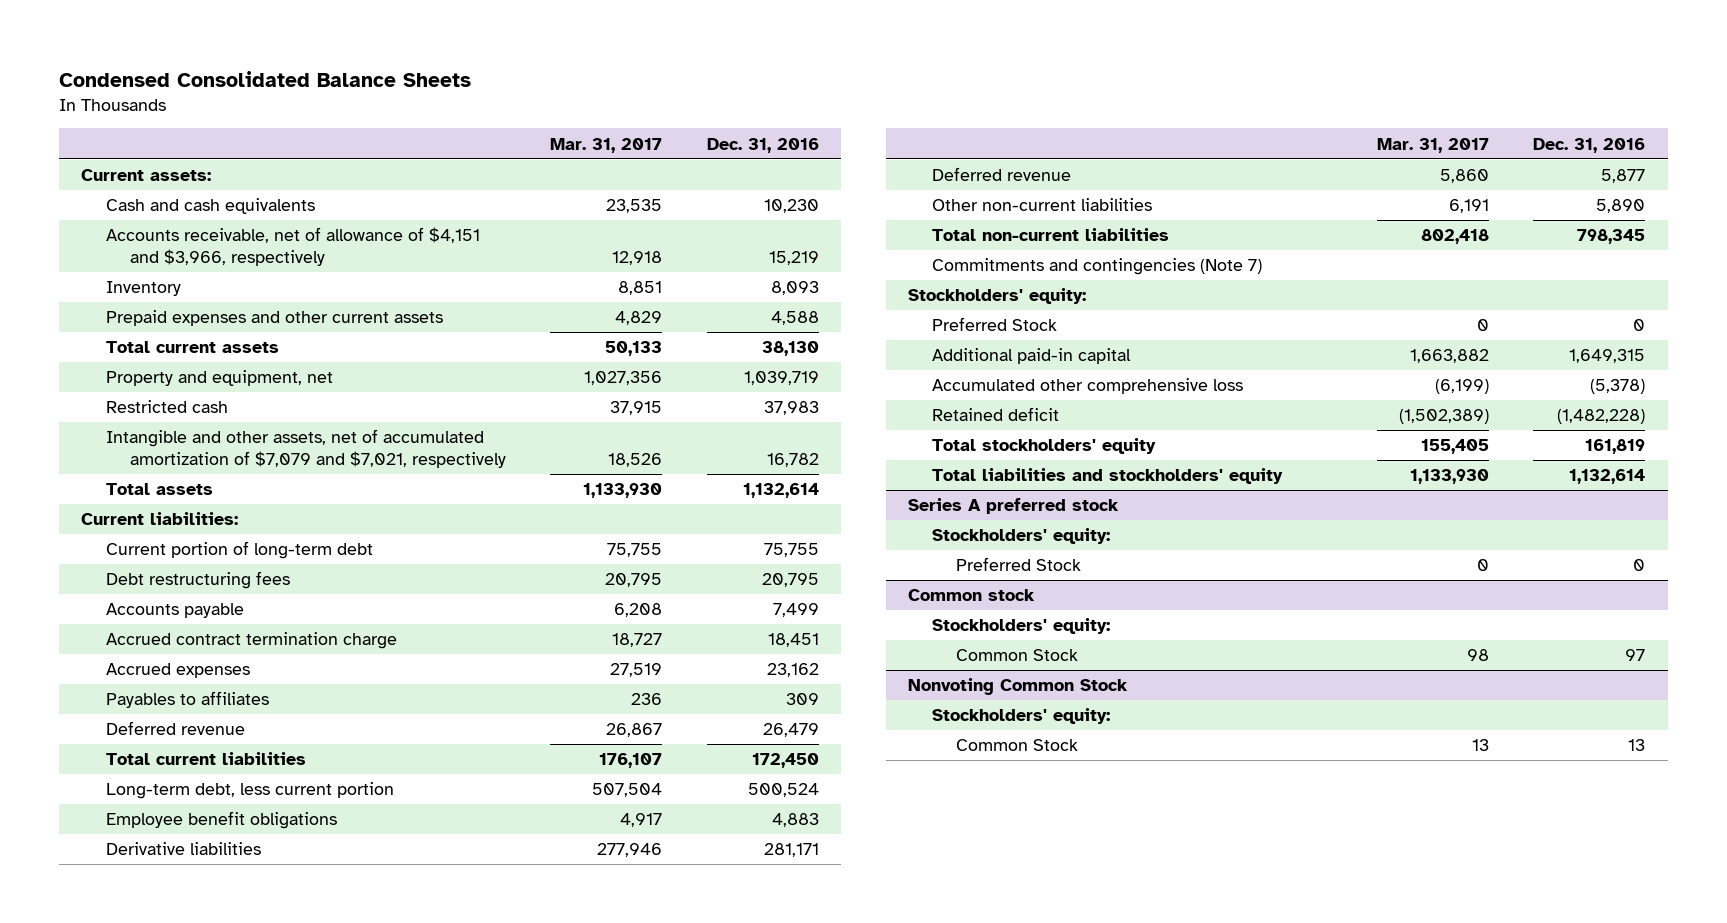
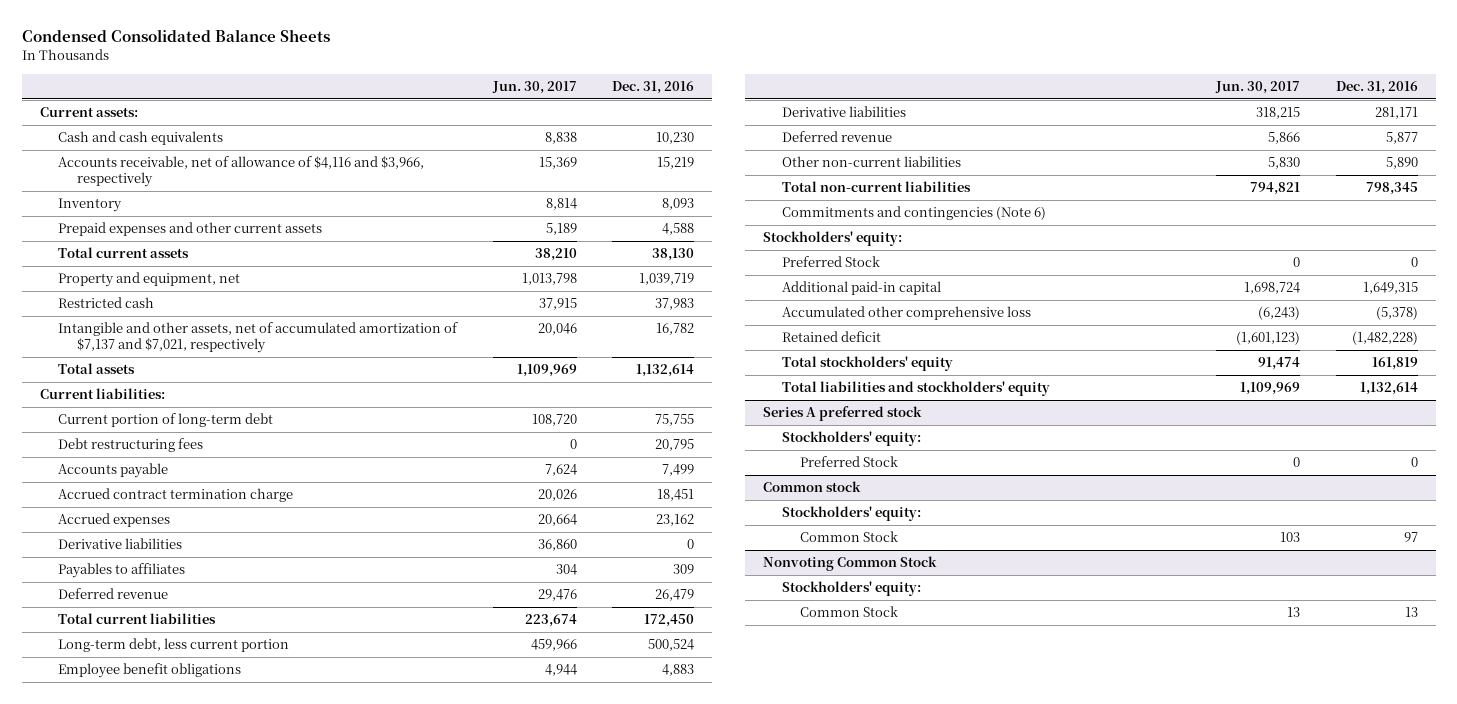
[550,137,663,153] Mar. 31, 2017 -> none
none -> [491,80,577,94] Jun. 30, 2017
[105,227,480,266] Accounts receivable, net of allowance of $4,151 and $3,966, respectively -> [58,156,425,188] Accounts receivable, net of allowance of $4,116 and $3,966, respectively
[105,429,506,468] Intangible and other assets, net of accumulated amortization of $7,079 and $7,021, respectively -> [58,322,459,354] Intangible and other assets, net of accumulated amortization of $7,137 and $7,021, respectively
none -> [58,538,183,550] Derivative liabilities
[931,258,1262,276] Commitments and contingencies (Note 7) -> [781,206,1046,221] Commitments and contingencies (Note 6)

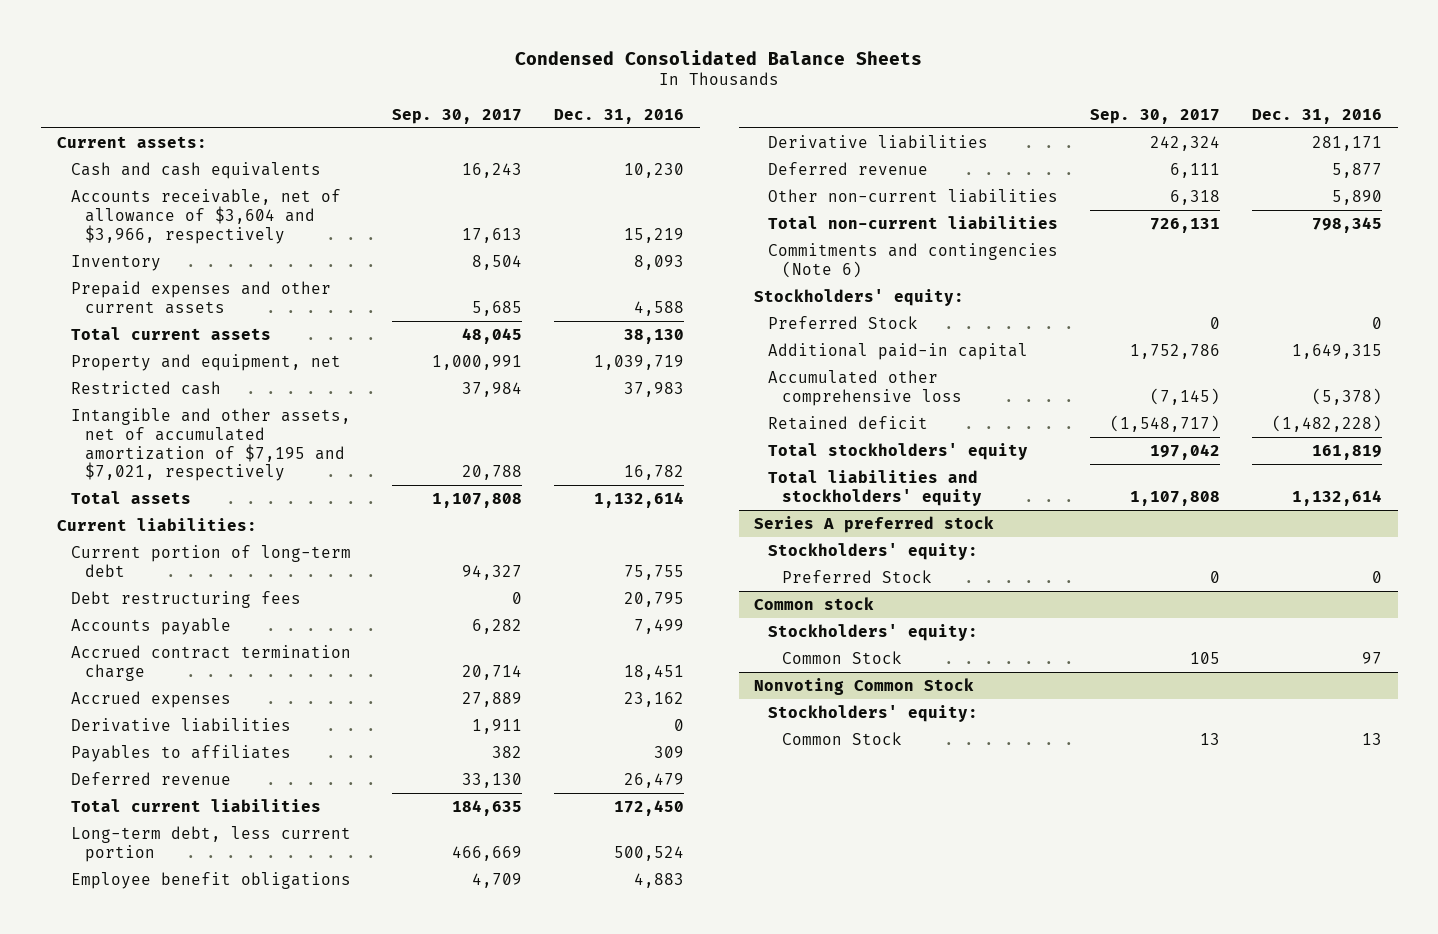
[491,80,577,94] Jun. 30, 2017 -> none
none -> [392,108,523,124] Sep. 30, 2017
[58,156,425,188] Accounts receivable, net of allowance of $4,116 and $3,966, respectively -> [70,188,341,244] Accounts receivable, net of allowance of $3,604 and $3,966, respectively
[58,322,459,354] Intangible and other assets, net of accumulated amortization of $7,137 and $7,021, respectively -> [70,407,351,482] Intangible and other assets, net of accumulated amortization of $7,195 and $7,021, respectively

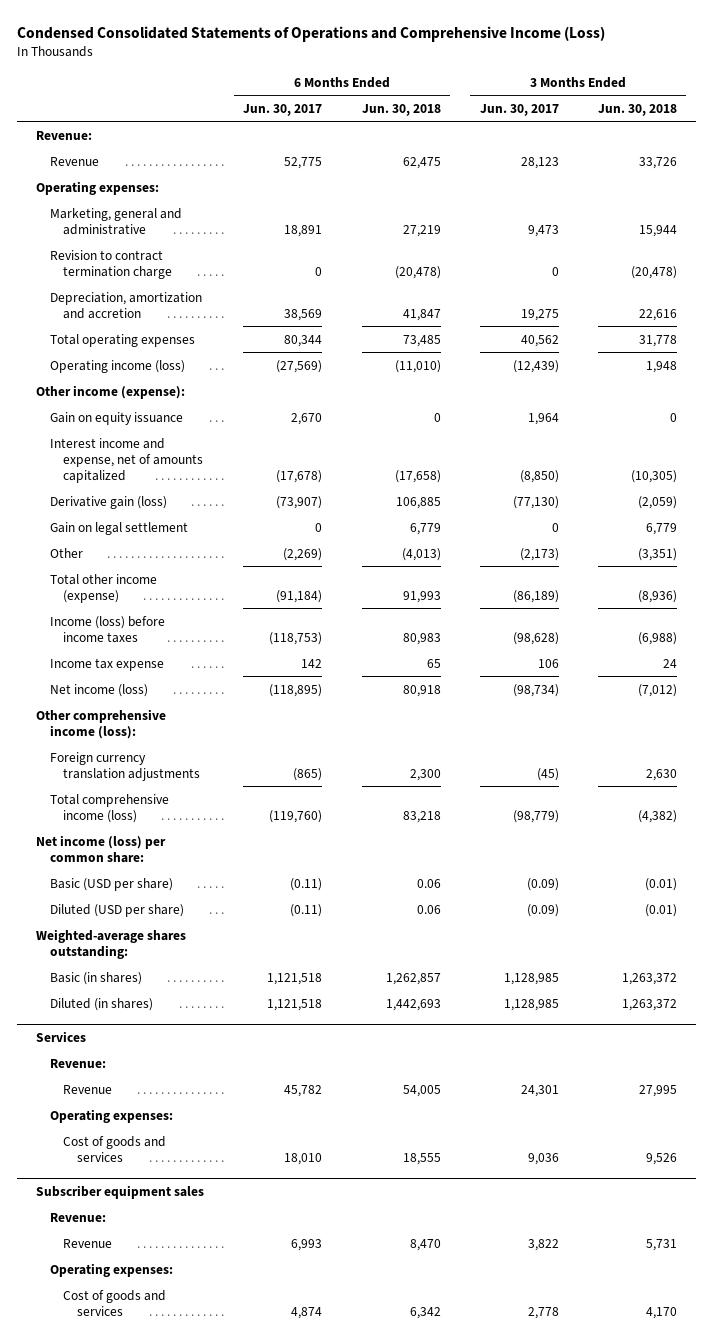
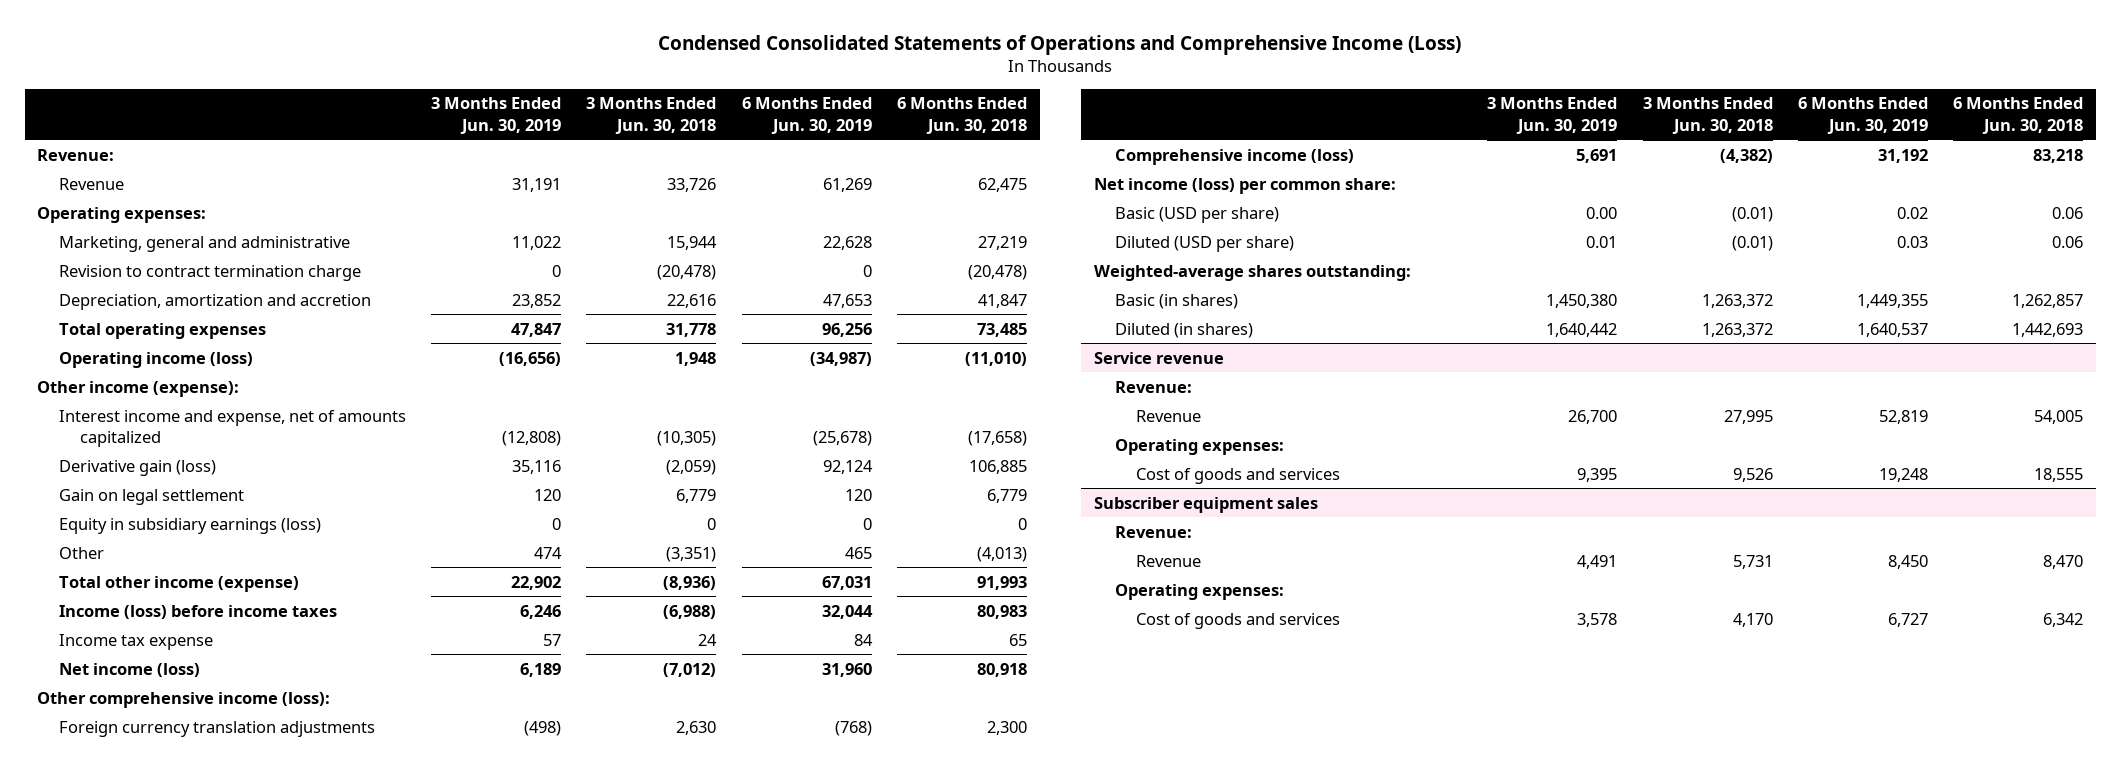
[243,103,323,116] Jun. 30, 2017 -> none
[479,103,559,116] Jun. 30, 2017 -> none
none -> [431,97,562,134] 3 Months Ended Jun. 30, 2019
none -> [741,97,872,134] 6 Months Ended Jun. 30, 2019
[49,411,183,425] Gain on equity issuance -> none
none -> [58,517,321,534] Equity in subsidiary earnings (loss)
[49,793,169,823] Total comprehensive income (loss) -> [1114,148,1354,165] Comprehensive income (loss)
[36,1030,87,1042] Services -> [1093,351,1224,364] Service revenue

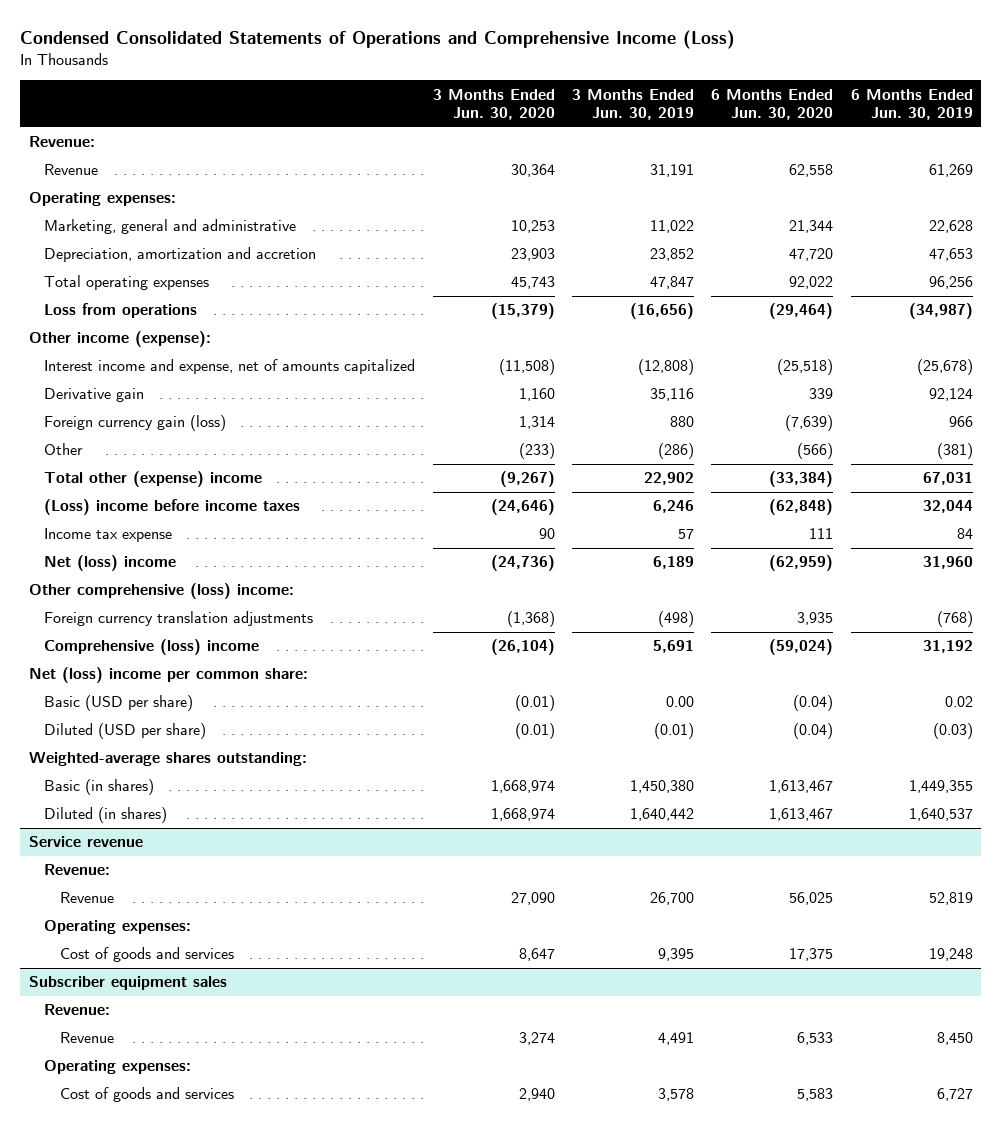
[586,97,717,134] 3 Months Ended Jun. 30, 2018 -> none
[897,97,1028,134] 6 Months Ended Jun. 30, 2018 -> none
none -> [432,88,555,121] 3 Months Ended Jun. 30, 2020
none -> [711,88,834,121] 6 Months Ended Jun. 30, 2020
[58,264,361,281] Revision to contract termination charge -> none
[58,351,253,368] Operating income (loss) -> [44,303,198,319] Loss from operations
[58,488,244,505] Gain on legal settlement -> none
[58,517,321,534] Equity in subsidiary earnings (loss) -> none
[58,459,216,476] Derivative gain (loss) -> [44,388,145,403] Derivative gain
none -> [44,415,227,432] Foreign currency gain (loss)
[534,546,563,559] 474 -> [657,443,694,460] (286)
[844,546,872,559] 465 -> [936,443,973,460] (381)
[58,575,299,592] Total other income (expense) -> [44,471,263,488] Total other (expense) income
[58,604,337,619] Income (loss) before income taxes -> [44,499,301,516] (Loss) income before income taxes
[58,662,200,677] Net income (loss) -> [44,555,177,572] Net (loss) income
[37,691,331,708] Other comprehensive income (loss): -> [28,583,294,600] Other comprehensive (loss) income:
[1114,148,1354,165] Comprehensive income (loss) -> [44,639,260,656] Comprehensive (loss) income
[1093,177,1396,194] Net income (loss) per common share: -> [28,667,308,684] Net (loss) income per common share:
[1586,235,1618,248] 0.01 -> [653,723,694,740] (0.01)
[1896,235,1928,248] 0.03 -> [932,723,973,740] (0.03)

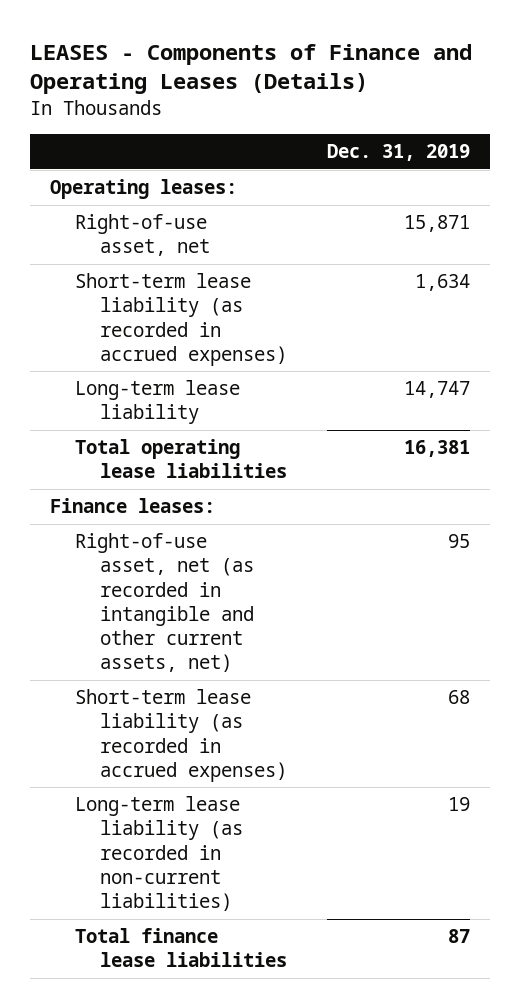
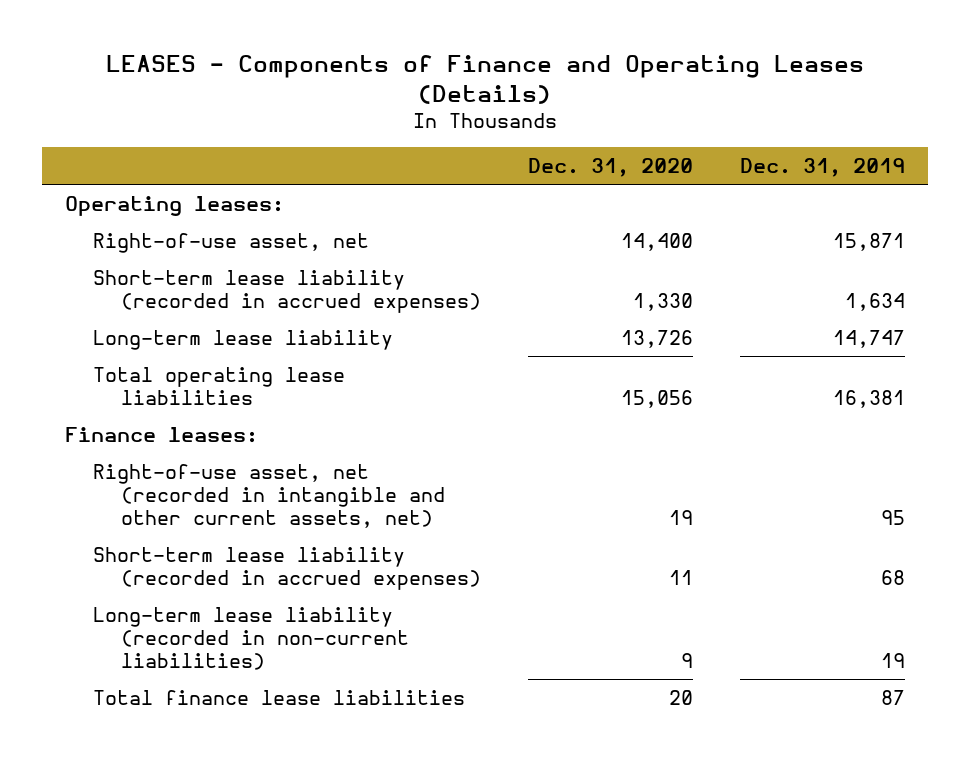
none -> [528,158,694,178] Dec. 31, 2020
[74,273,288,366] Short-term lease liability (as recorded in accrued expenses) -> [93,269,482,313] Short-term lease liability (recorded in accrued expenses)
[74,533,255,673] Right-of-use asset, net (as recorded in intangible and other current assets, net) -> [93,463,446,529] Right-of-use asset, net (recorded in intangible and other current assets, net)
[74,689,288,782] Short-term lease liability (as recorded in accrued expenses) -> [93,546,482,590] Short-term lease liability (recorded in accrued expenses)
[74,796,244,912] Long-term lease liability (as recorded in non-current liabilities) -> [93,606,410,671] Long-term lease liability (recorded in non-current liabilities)

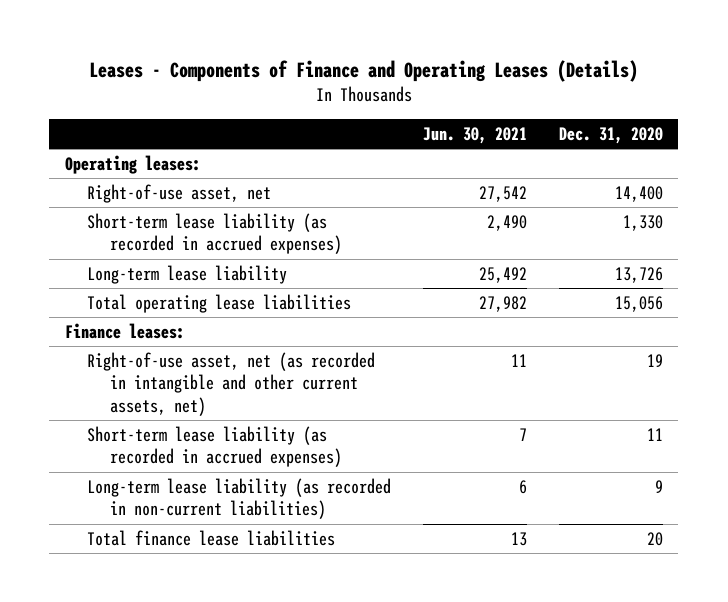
[106,54,865,104] LEASES - Components of Finance and Operating Leases (Details) -> [88,60,638,83] Leases - Components of Finance and Operating Leases (Details)
[739,158,905,178] Dec. 31, 2019 -> none
none -> [422,126,527,144] Jun. 30, 2021
[93,269,482,313] Short-term lease liability (recorded in accrued expenses) -> [87,212,342,255] Short-term lease liability (as recorded in accrued expenses)
[93,463,446,529] Right-of-use asset, net (recorded in intangible and other current assets, net) -> [87,351,376,417] Right-of-use asset, net (as recorded in intangible and other current assets, net)
[93,546,482,590] Short-term lease liability (recorded in accrued expenses) -> [87,425,342,468] Short-term lease liability (as recorded in accrued expenses)
[93,606,410,671] Long-term lease liability (recorded in non-current liabilities) -> [87,477,392,520] Long-term lease liability (as recorded in non-current liabilities)

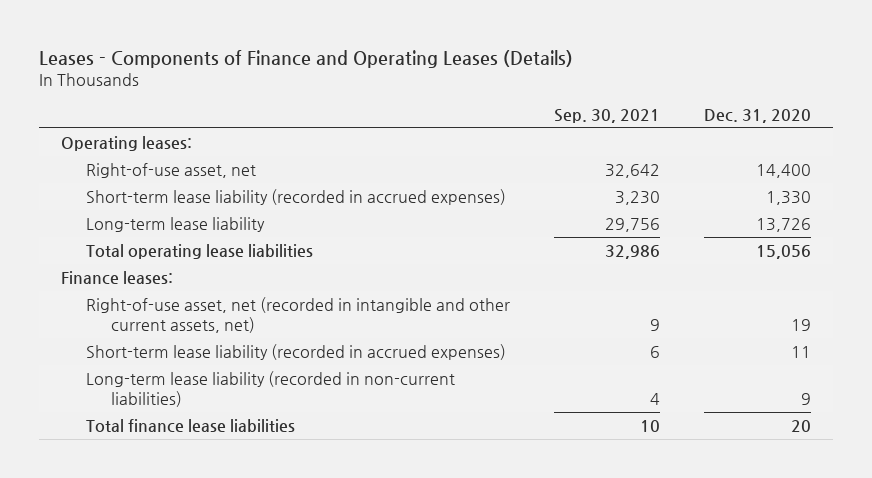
[422,126,527,144] Jun. 30, 2021 -> none
none -> [554,108,661,123] Sep. 30, 2021
[87,212,342,255] Short-term lease liability (as recorded in accrued expenses) -> [86,188,507,205] Short-term lease liability (recorded in accrued expenses)
[87,351,376,417] Right-of-use asset, net (as recorded in intangible and other current assets, net) -> [86,296,511,333] Right-of-use asset, net (recorded in intangible and other current assets, net)
[87,425,342,468] Short-term lease liability (as recorded in accrued expenses) -> [86,343,507,360] Short-term lease liability (recorded in accrued expenses)
[87,477,392,520] Long-term lease liability (as recorded in non-current liabilities) -> [86,370,456,407] Long-term lease liability (recorded in non-current liabilities)

